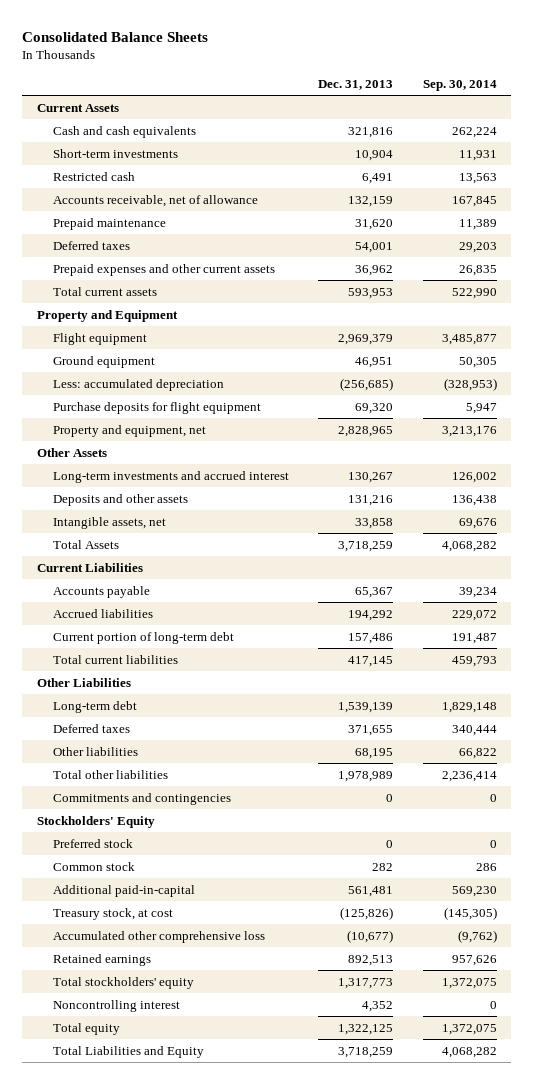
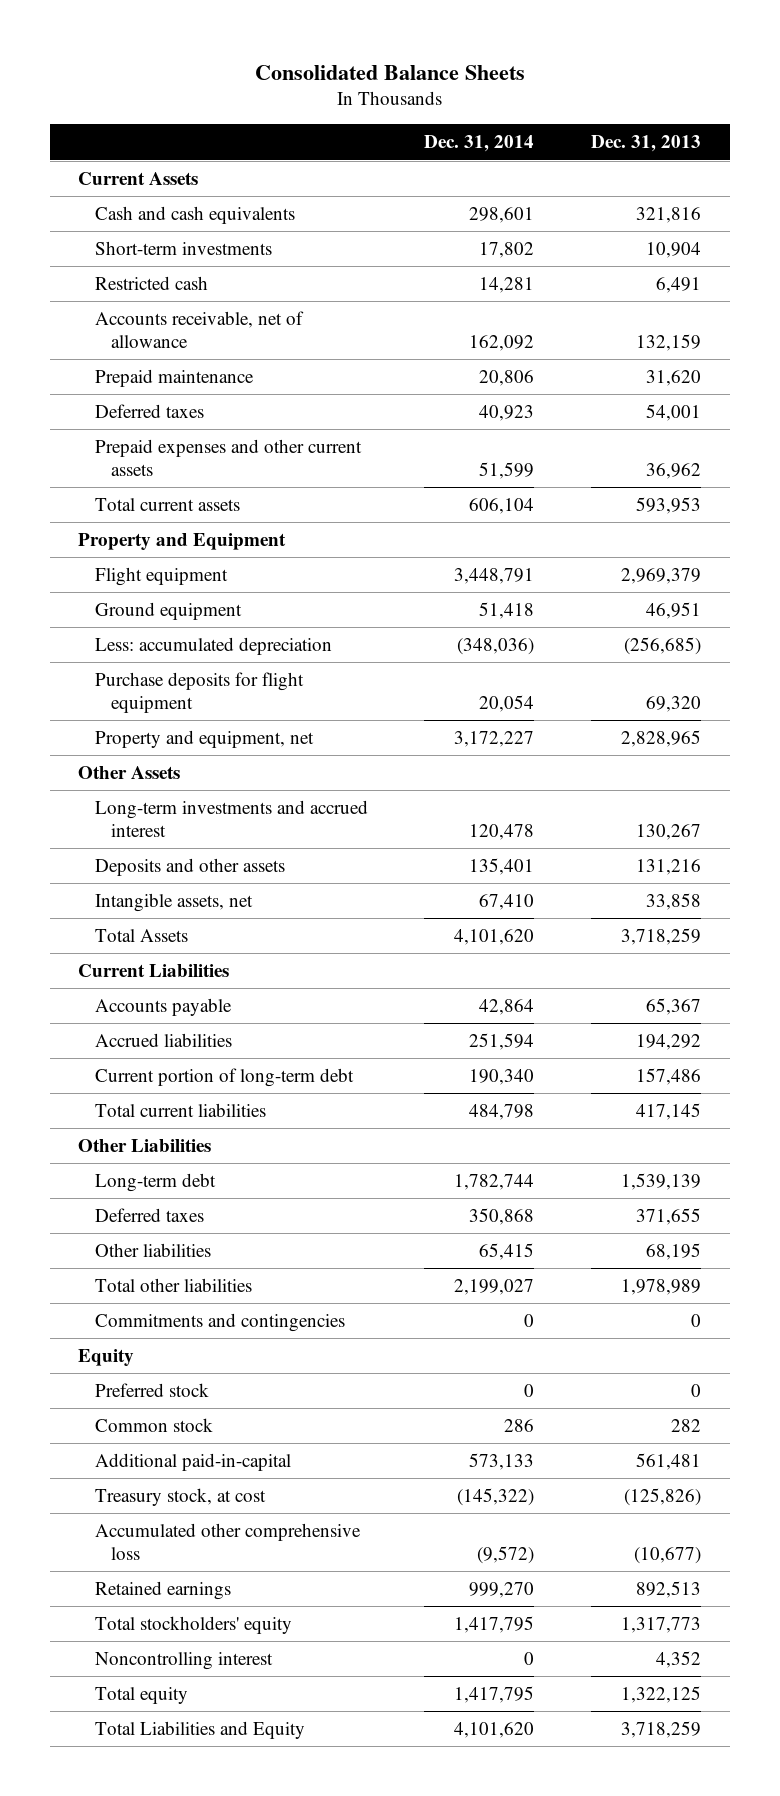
[422,79,497,91] Sep. 30, 2014 -> none
none -> [424,135,535,153] Dec. 31, 2014
[36,815,155,828] Stockholders' Equity -> [78,1348,135,1366] Equity

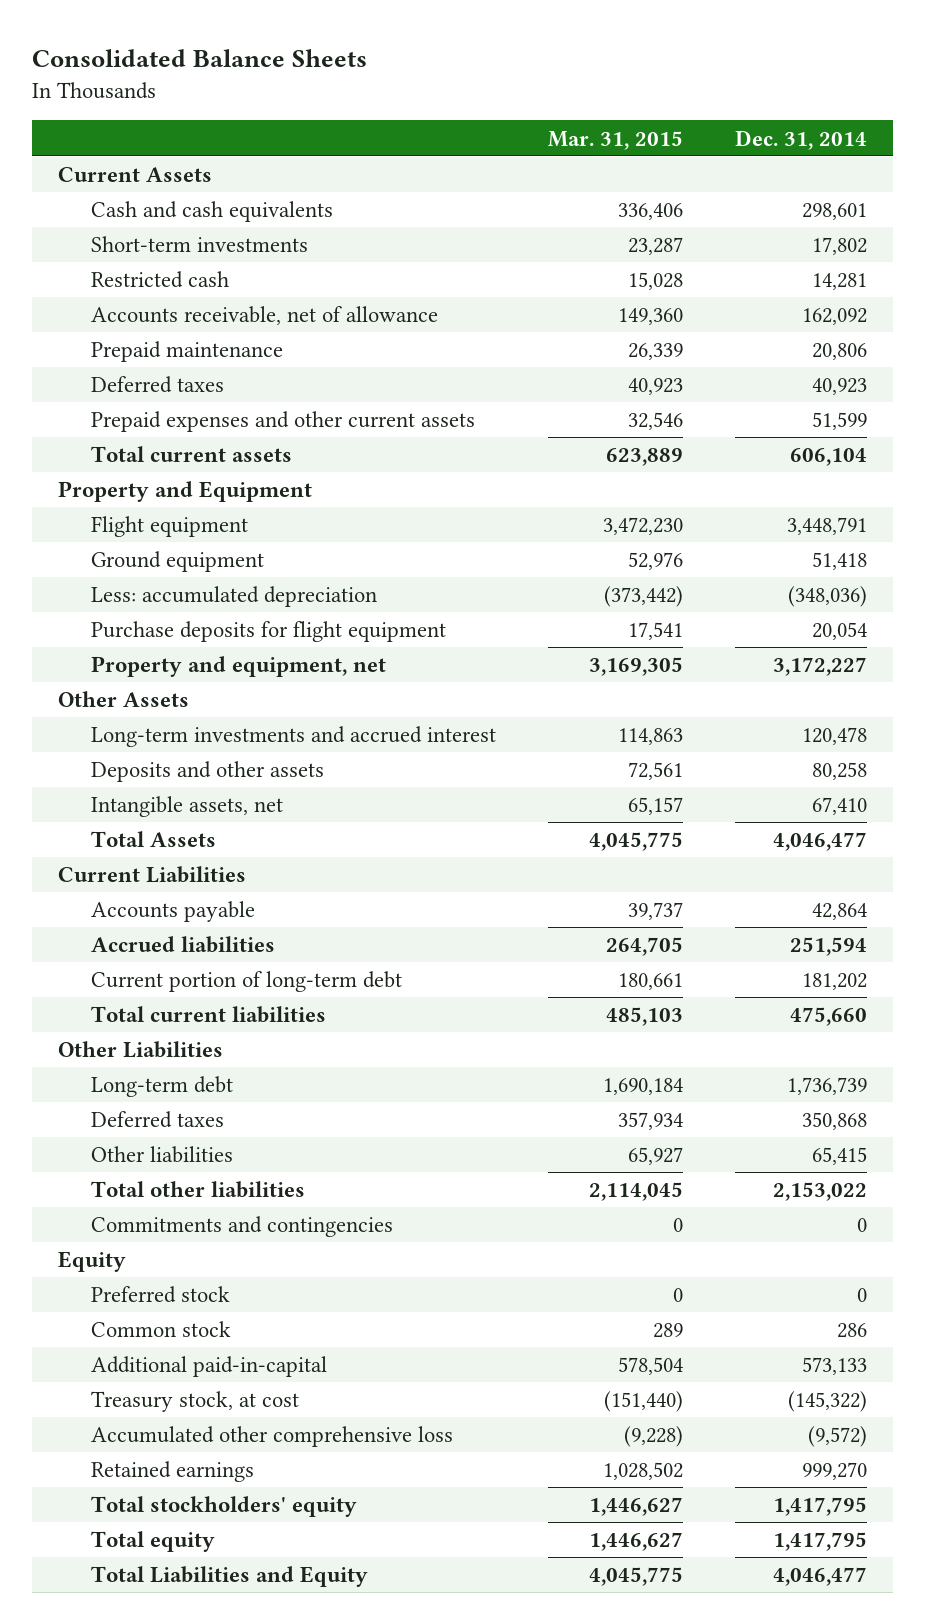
[591,135,702,153] Dec. 31, 2013 -> none
none -> [548,130,684,150] Mar. 31, 2015
[469,857,535,875] 135,401 -> [812,762,868,781] 80,258
[454,928,535,945] 4,101,620 -> [773,832,868,852] 4,046,477
[469,1068,535,1085] 190,340 -> [802,973,868,991] 181,202
[469,1103,535,1120] 484,798 -> [790,1007,868,1027] 475,660
[454,1173,535,1190] 1,782,744 -> [787,1077,868,1096] 1,736,739
[454,1278,535,1295] 2,199,027 -> [773,1182,868,1202] 2,153,022
[94,1651,273,1670] Noncontrolling interest -> none
[454,1721,535,1738] 4,101,620 -> [773,1567,868,1587] 4,046,477

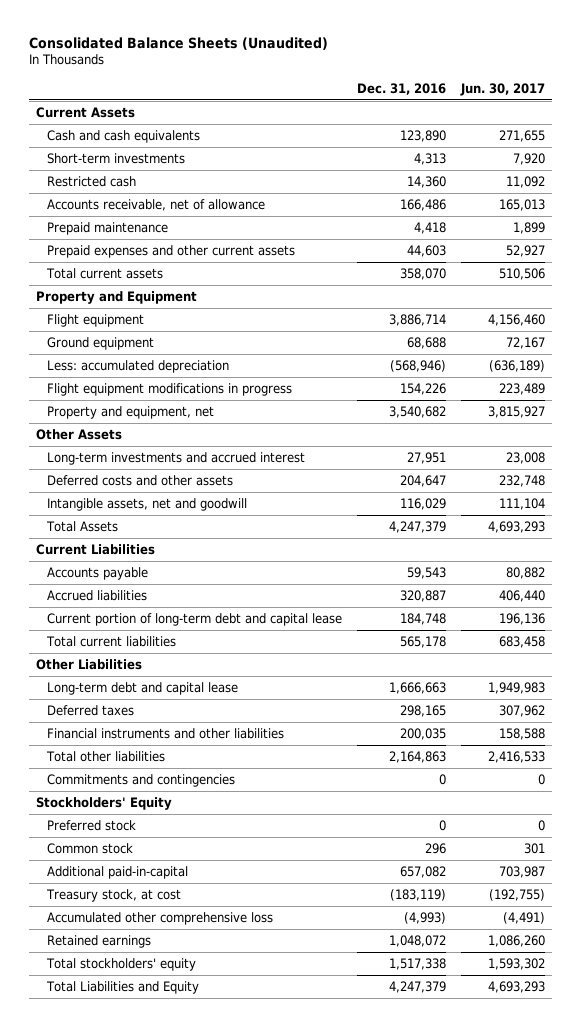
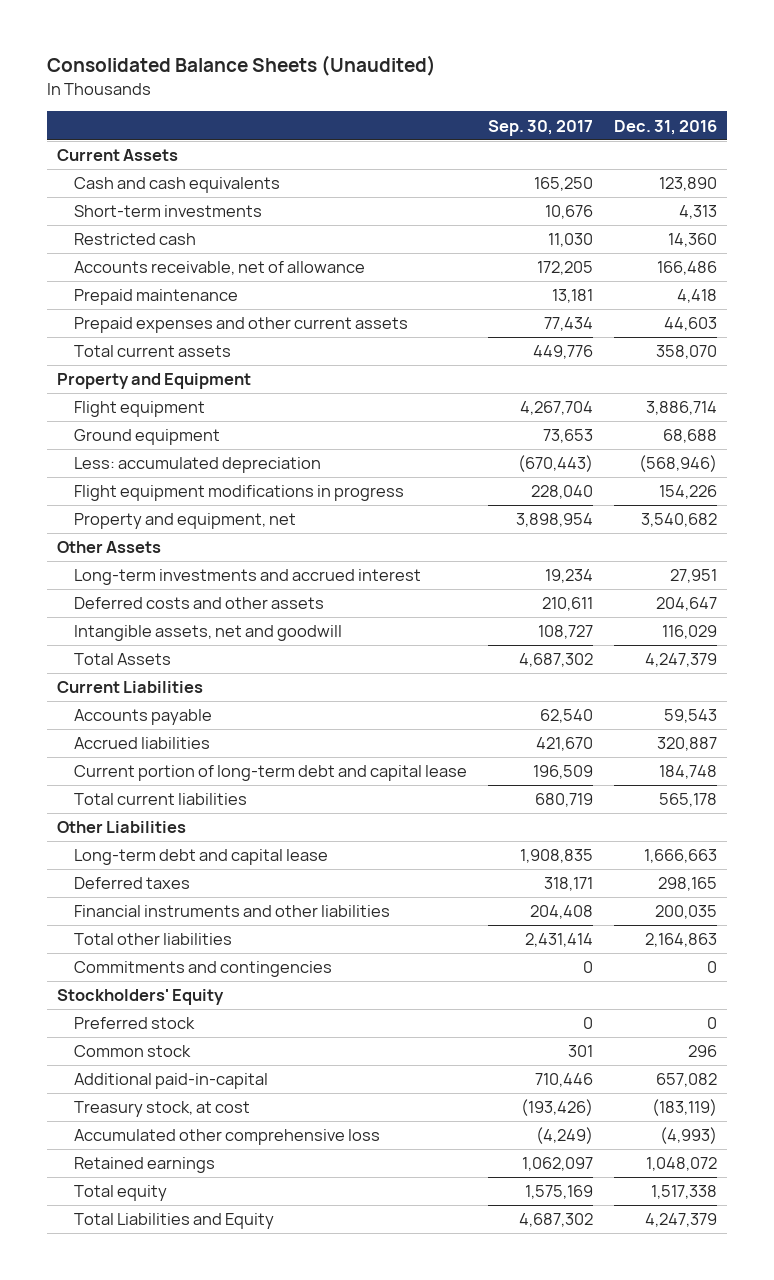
[459,82,545,96] Jun. 30, 2017 -> none
none -> [487,119,593,136] Sep. 30, 2017
[45,957,196,971] Total stockholders' equity -> [73,1185,167,1202] Total equity

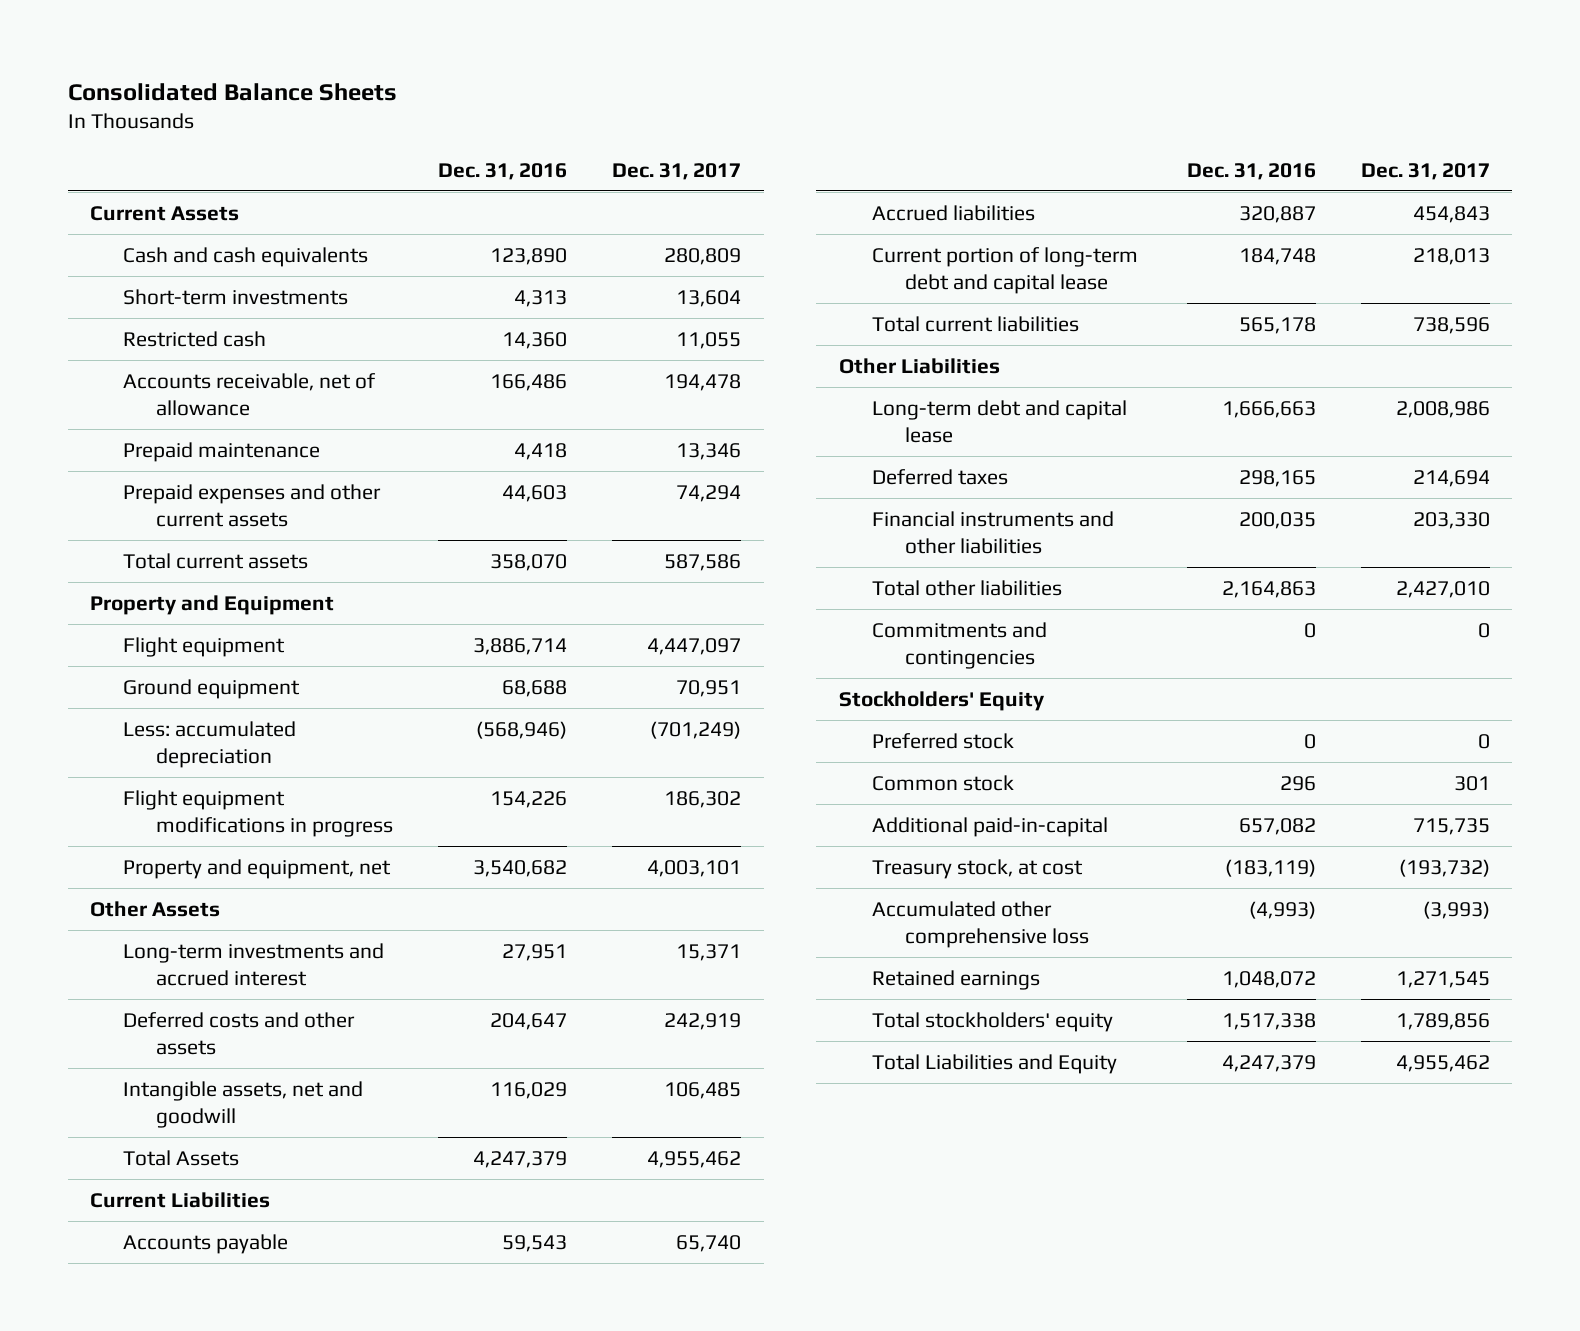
[46,55,436,77] Consolidated Balance Sheets (Unaudited) -> [67,83,397,102] Consolidated Balance Sheets
[487,119,593,136] Sep. 30, 2017 -> none
none -> [612,162,742,180] Dec. 31, 2017
[73,1185,167,1202] Total equity -> [871,1011,1113,1032] Total stockholders' equity

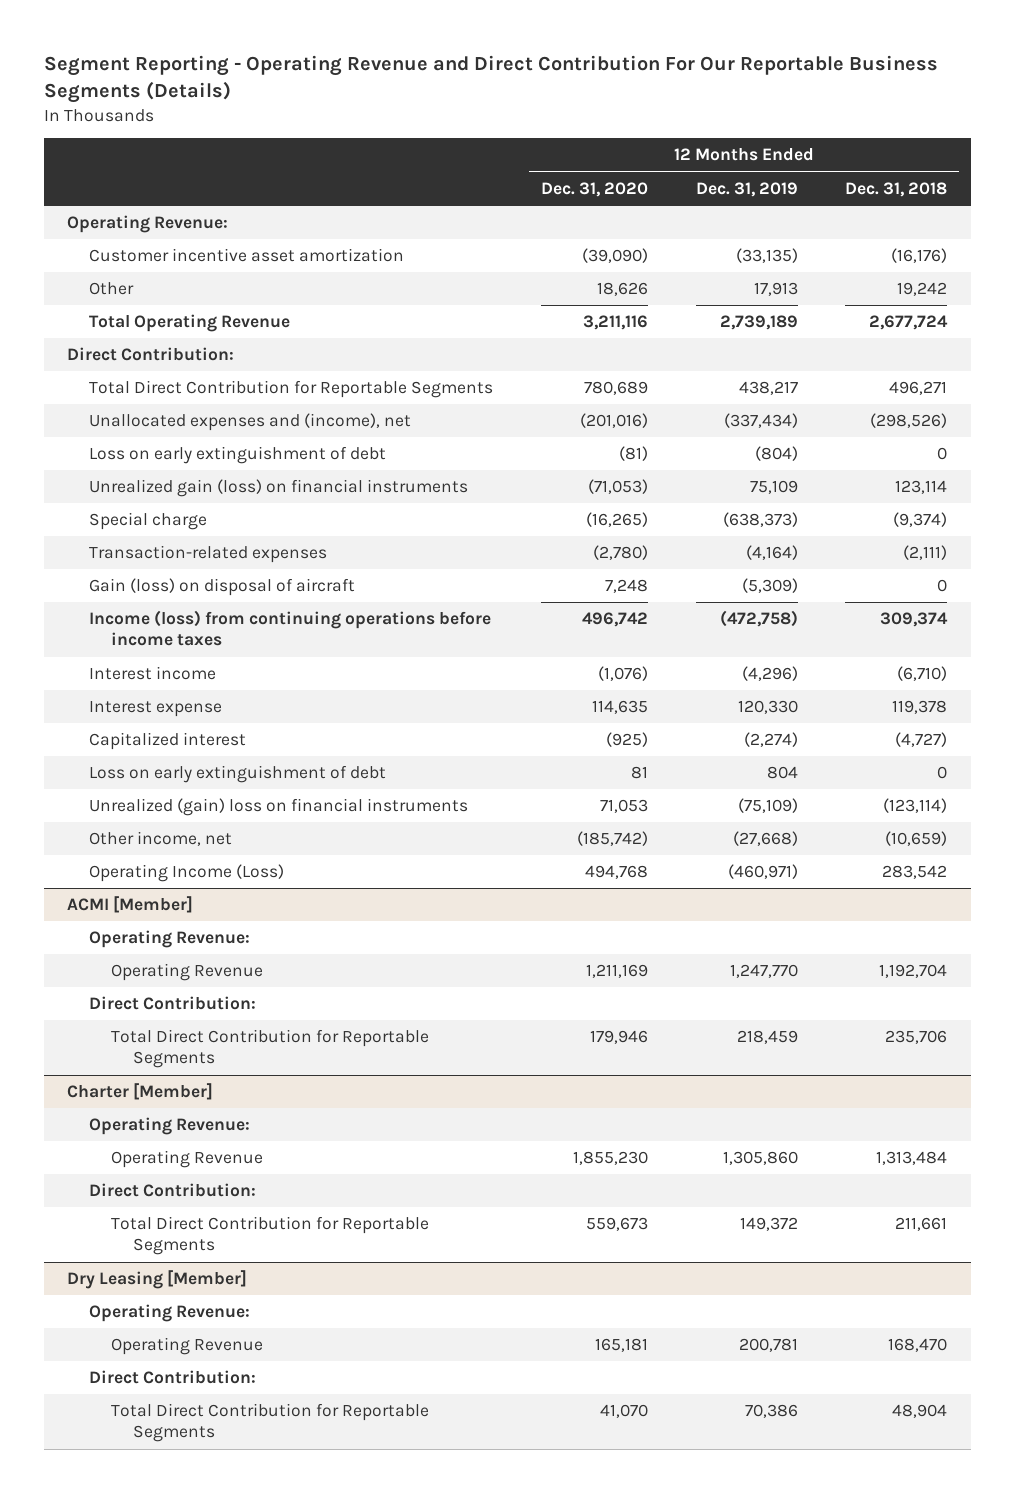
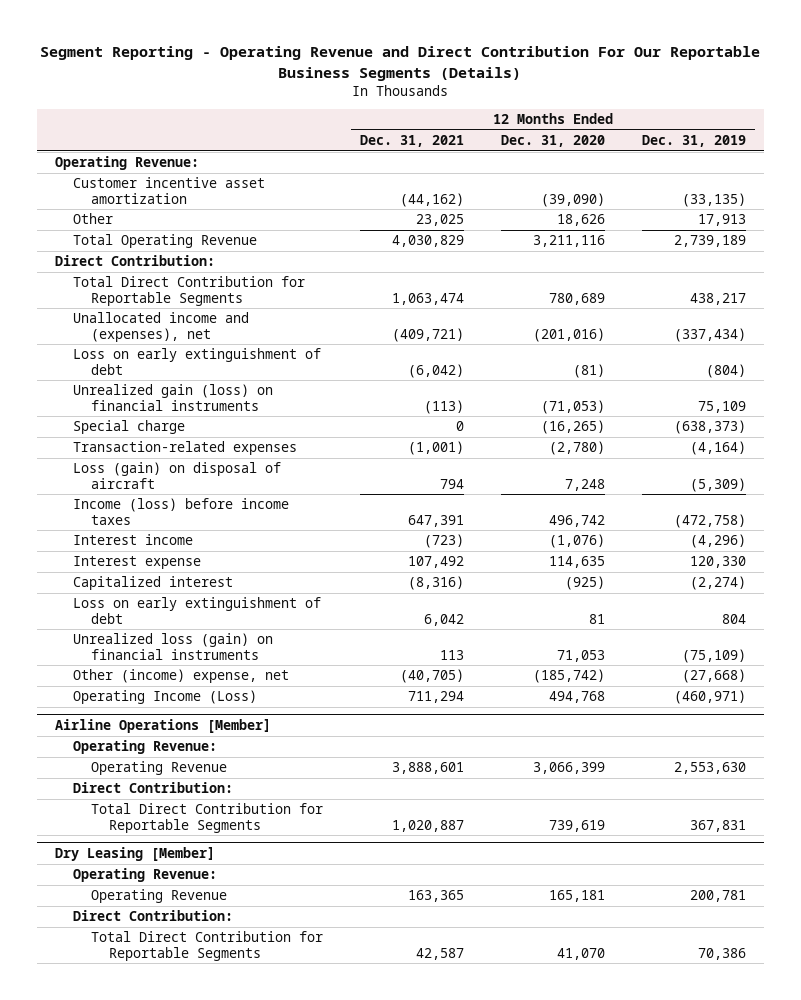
[845,181,948,197] Dec. 31, 2018 -> none
none -> [359,135,464,148] Dec. 31, 2021
[89,413,412,432] Unallocated expenses and (income), net -> [73,312,250,342] Unallocated income and (expenses), net
[89,578,356,597] Gain (loss) on disposal of aircraft -> [73,462,282,489] Loss (gain) on disposal of aircraft
[89,610,492,647] Income (loss) from continuing operations before income taxes -> [73,498,290,525] Income (loss) before income taxes
[89,798,469,817] Unrealized (gain) loss on financial instruments -> [73,633,274,660] Unrealized loss (gain) on financial instruments
[89,831,233,847] Other income, net -> [73,669,290,684] Other (income) expense, net
[67,896,194,914] ACMI [Member] -> none
[89,930,251,949] Operating Revenue: -> none
[111,963,264,982] Operating Revenue -> none
[89,996,257,1011] Direct Contribution: -> none
[111,1029,430,1069] Total Direct Contribution for Reportable Segments -> none
[67,1083,214,1101] Charter [Member] -> none
none -> [55,718,272,733] Airline Operations [Member]
[573,1151,649,1166] 1,855,230 -> [532,762,605,775] 3,066,399
[722,1151,798,1166] 1,305,860 -> [673,762,746,775] 2,553,630
[586,1217,649,1232] 559,673 -> [548,819,605,832] 739,619
[739,1217,798,1232] 149,372 -> [689,819,746,832] 367,831

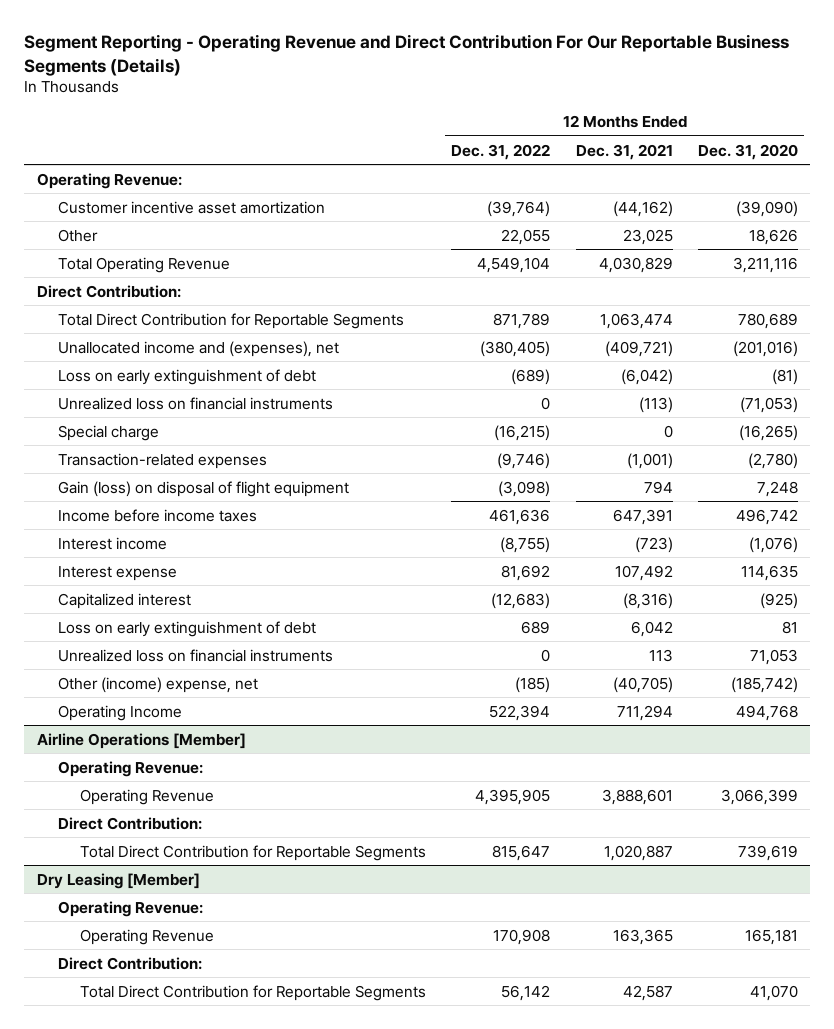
[641,135,746,148] Dec. 31, 2019 -> none
none -> [451,143,551,160] Dec. 31, 2022
[73,384,274,411] Unrealized gain (loss) on financial instruments -> [58,396,334,410] Unrealized loss on financial instruments
[73,462,282,489] Loss (gain) on disposal of aircraft -> [58,480,350,497] Gain (loss) on disposal of flight equipment
[73,498,290,525] Income (loss) before income taxes -> [58,508,258,522] Income before income taxes
[73,633,274,660] Unrealized loss (gain) on financial instruments -> [58,648,334,662] Unrealized loss on financial instruments
[73,690,258,705] Operating Income (Loss) -> [58,704,183,721] Operating Income

